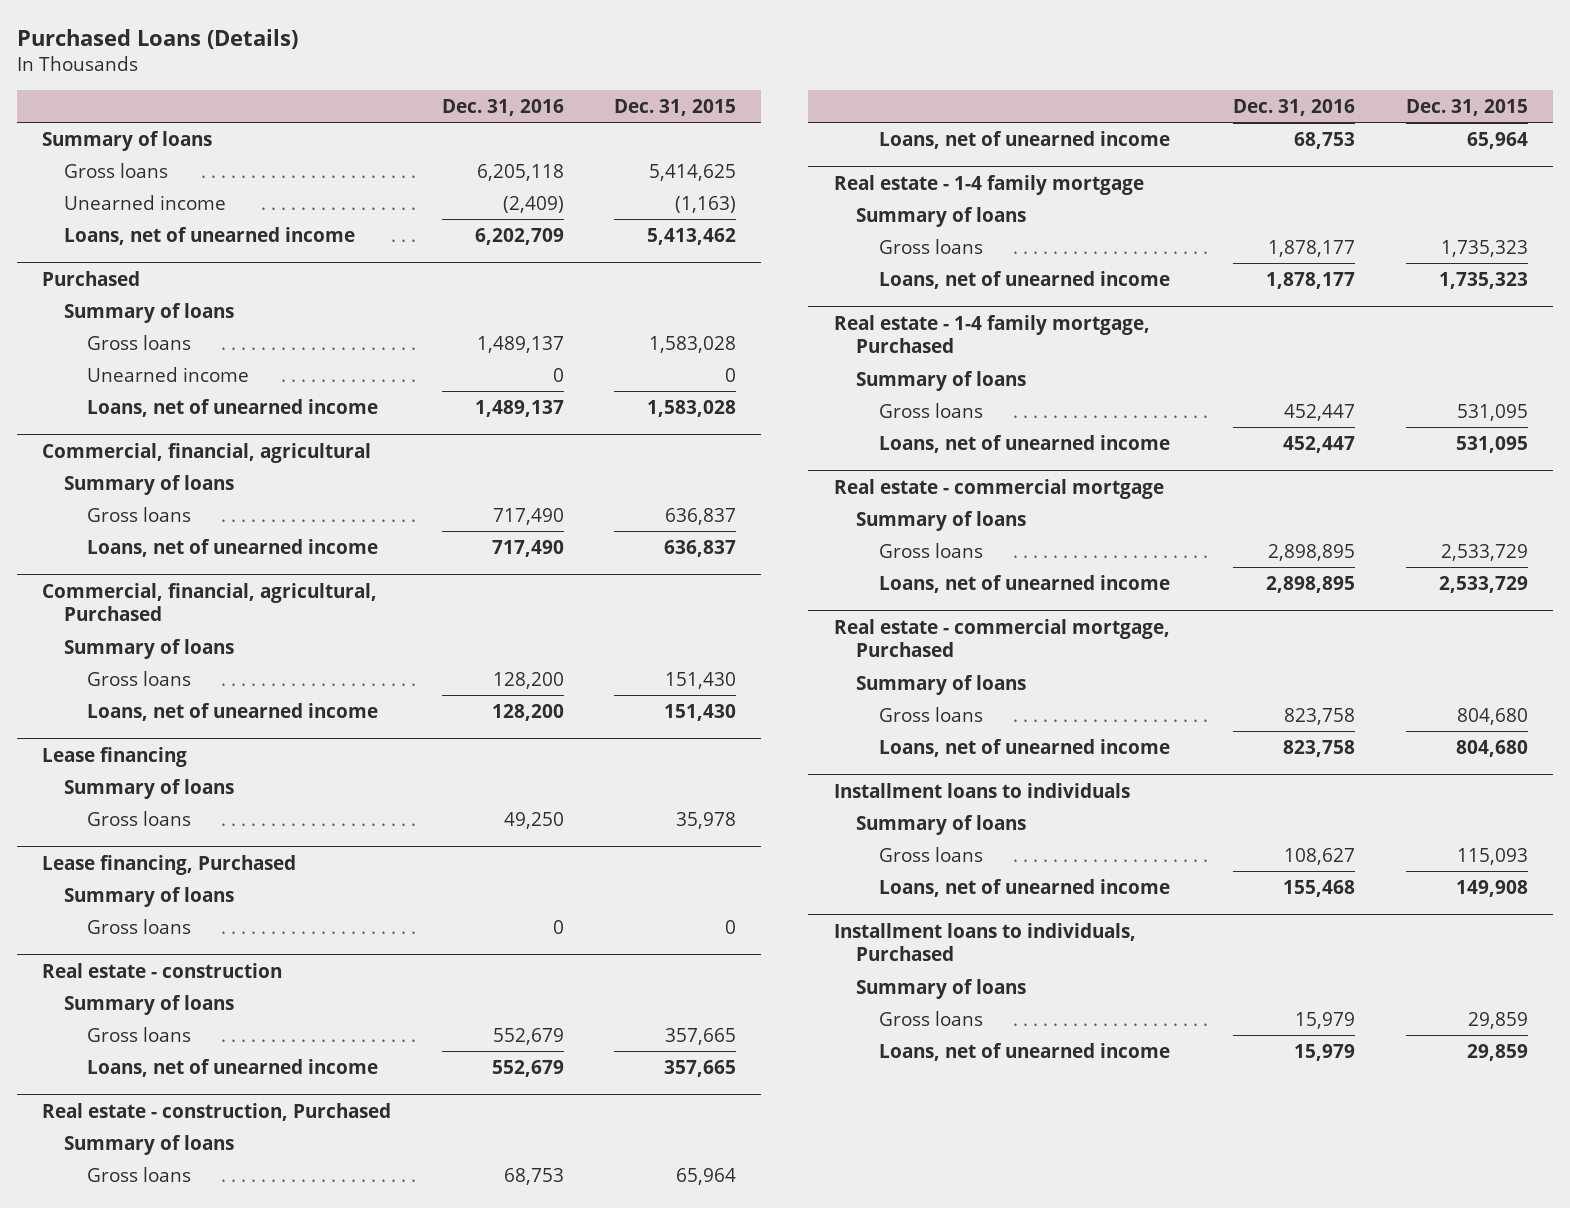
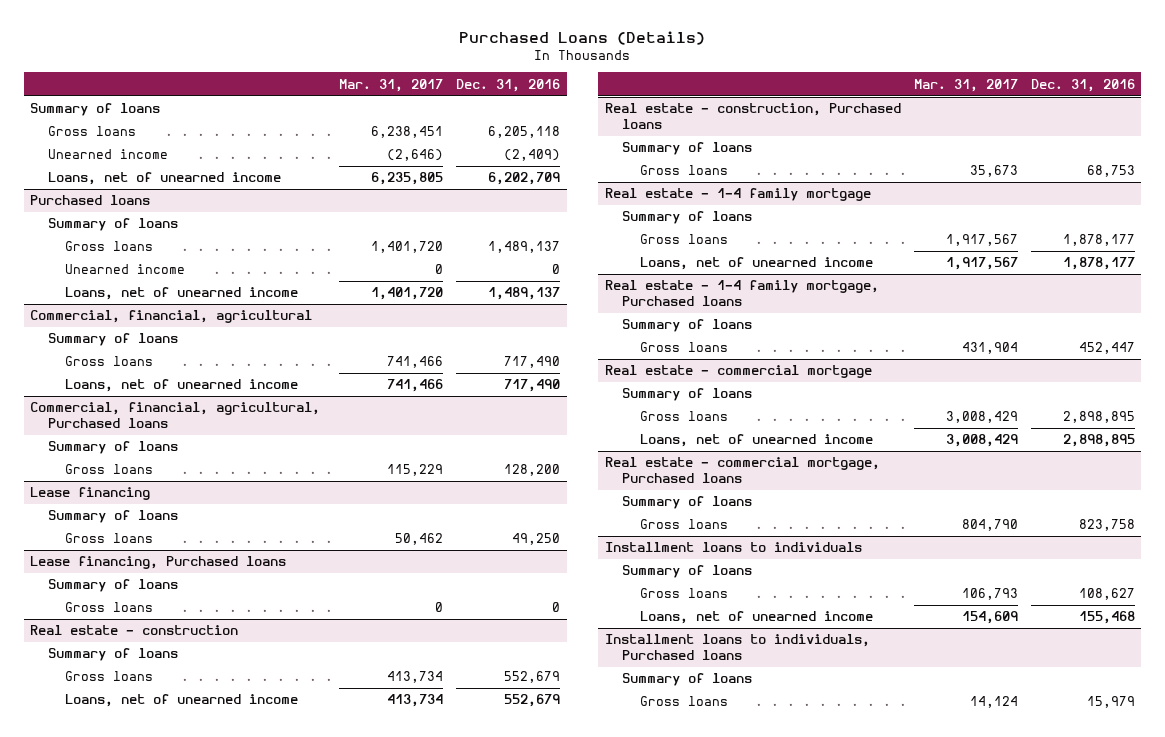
[614,98,737,116] Dec. 31, 2015 -> none
none -> [339,78,444,92] Mar. 31, 2017
[41,270,140,286] Purchased -> [30,195,151,206] Purchased loans
[41,582,377,622] Commercial, financial, agricultural, Purchased -> [30,402,321,429] Commercial, financial, agricultural, Purchased loans
[86,702,378,721] Loans, net of unearned income -> none
[41,854,296,875] Lease financing, Purchased -> [30,556,287,570] Lease financing, Purchased loans
[41,1102,391,1121] Real estate - construction, Purchased -> [604,103,901,130] Real estate - construction, Purchased loans
[878,130,1170,149] Loans, net of unearned income -> none
[833,314,1150,354] Real estate - 1-4 family mortgage, Purchased -> [604,280,879,307] Real estate - 1-4 family mortgage, Purchased loans
[878,434,1170,453] Loans, net of unearned income -> none
[833,618,1170,658] Real estate - commercial mortgage, Purchased -> [604,457,880,484] Real estate - commercial mortgage, Purchased loans
[878,738,1170,757] Loans, net of unearned income -> none
[833,922,1136,962] Installment loans to individuals, Purchased -> [604,634,870,661] Installment loans to individuals, Purchased loans
[878,1042,1170,1061] Loans, net of unearned income -> none

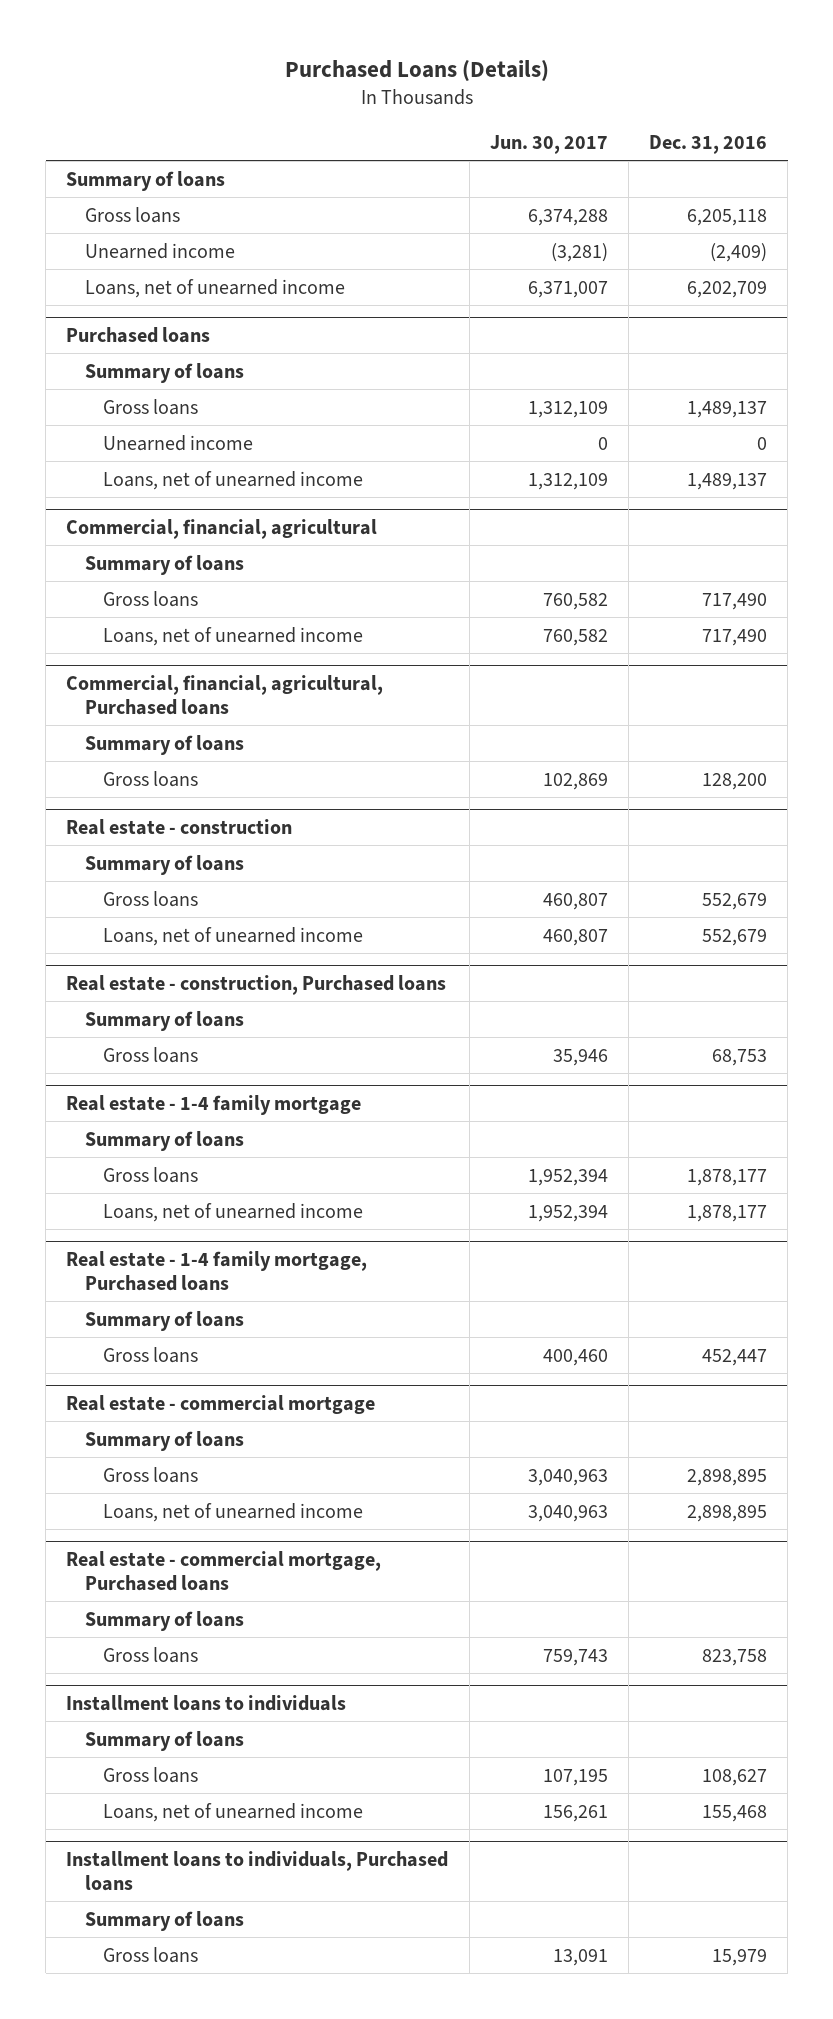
[339,78,444,92] Mar. 31, 2017 -> none
none -> [489,134,608,154] Jun. 30, 2017
[30,487,151,501] Lease financing -> none
[47,510,178,524] Summary of loans -> none
[65,533,154,544] Gross loans -> none
[30,556,287,570] Lease financing, Purchased loans -> none
[47,579,178,593] Summary of loans -> none
[65,602,154,613] Gross loans -> none

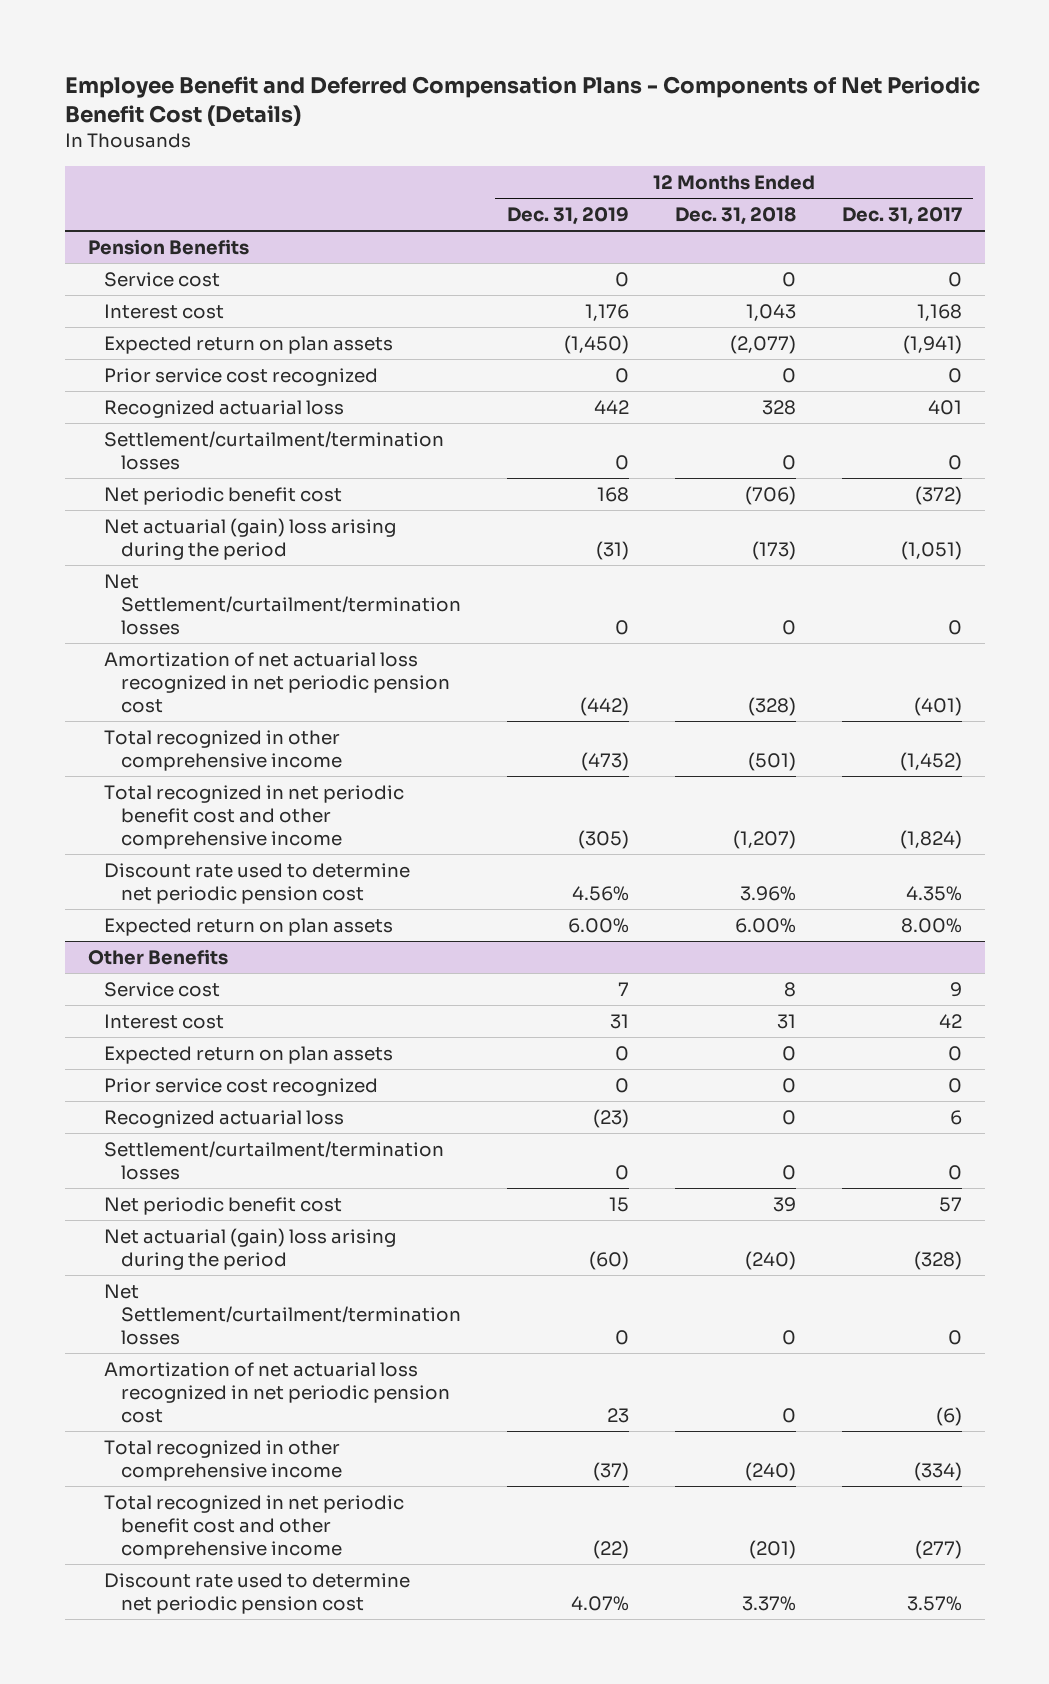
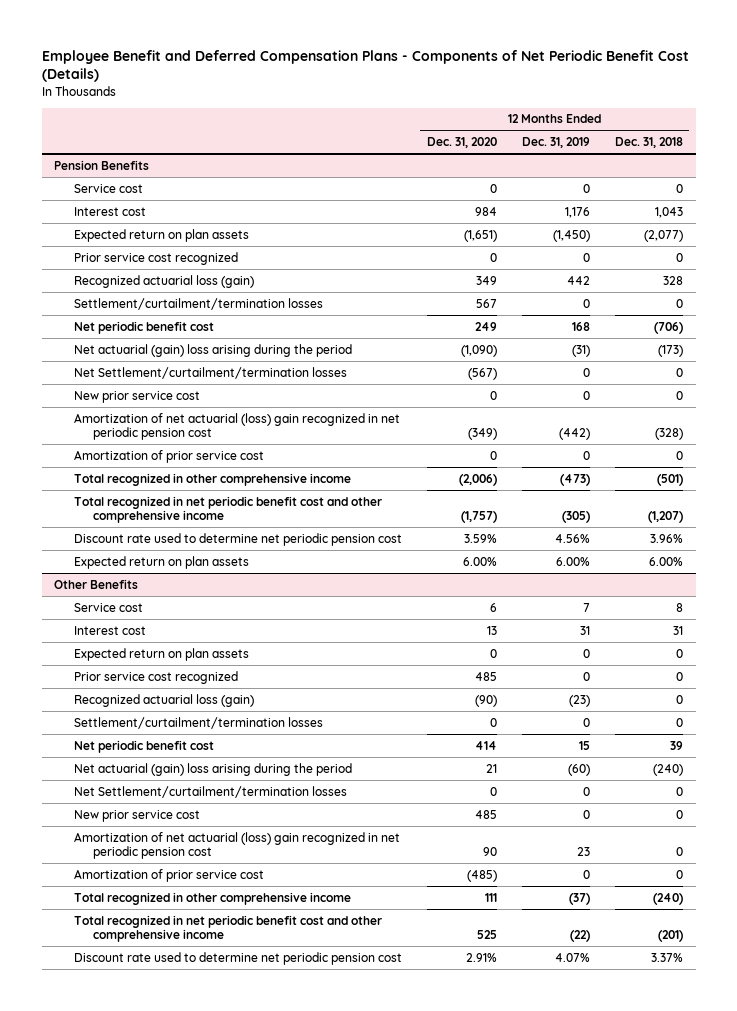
[841,207,962,226] Dec. 31, 2017 -> none
none -> [426,137,497,149] Dec. 31, 2020
[104,399,345,418] Recognized actuarial loss -> [73,274,254,288] Recognized actuarial loss (gain)
none -> [73,390,200,403] New prior service cost
[104,651,450,714] Amortization of net actuarial loss recognized in net periodic pension cost -> [73,412,400,440] Amortization of net actuarial (loss) gain recognized in net periodic pension cost
none -> [73,449,264,463] Amortization of prior service cost
[104,1109,345,1128] Recognized actuarial loss -> [73,693,254,707] Recognized actuarial loss (gain)
none -> [73,809,200,822] New prior service cost
[104,1361,450,1424] Amortization of net actuarial loss recognized in net periodic pension cost -> [73,831,400,859] Amortization of net actuarial (loss) gain recognized in net periodic pension cost
none -> [73,868,264,882] Amortization of prior service cost

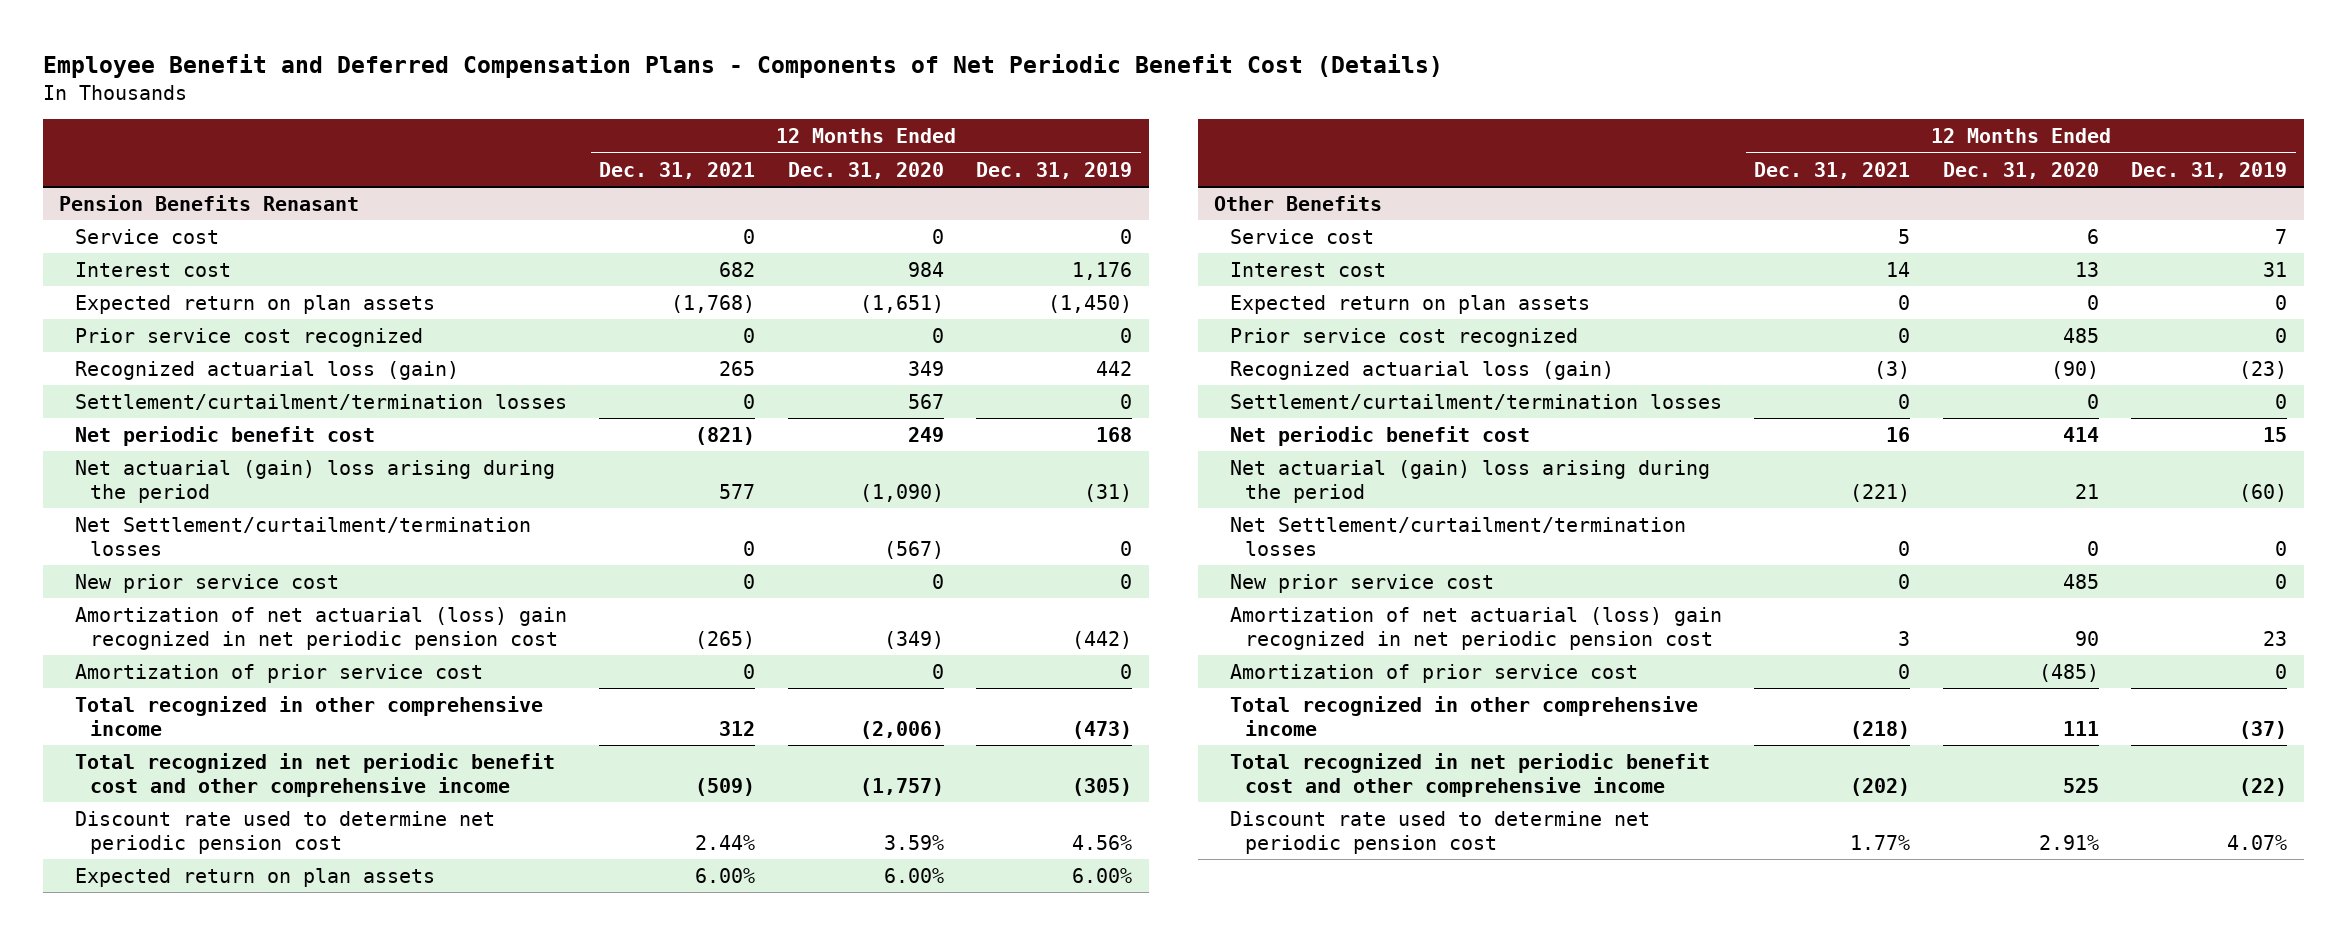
[614,137,683,149] Dec. 31, 2018 -> none
none -> [599,161,756,179] Dec. 31, 2021
[54,159,150,170] Pension Benefits -> [59,194,360,211] Pension Benefits Renasant

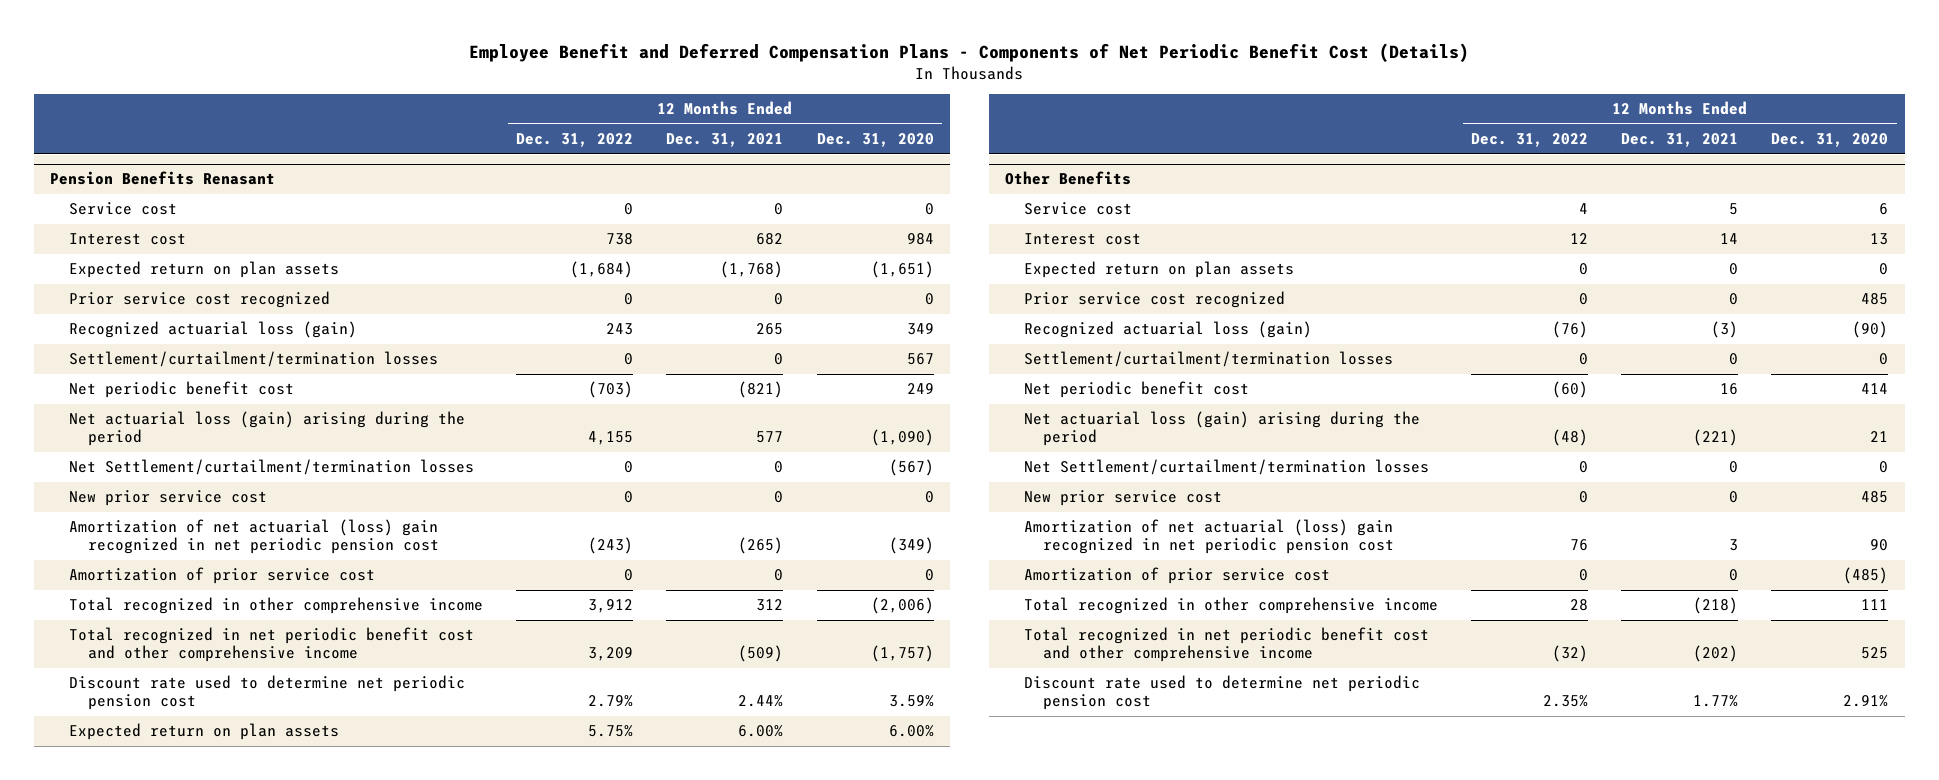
[976,161,1133,179] Dec. 31, 2019 -> none
none -> [516,133,634,148] Dec. 31, 2022
[74,459,555,503] Net actuarial (gain) loss arising during the period -> [69,411,466,447] Net actuarial loss (gain) arising during the period
[1229,459,1710,503] Net actuarial (gain) loss arising during the period -> [1023,411,1420,447] Net actuarial loss (gain) arising during the period

